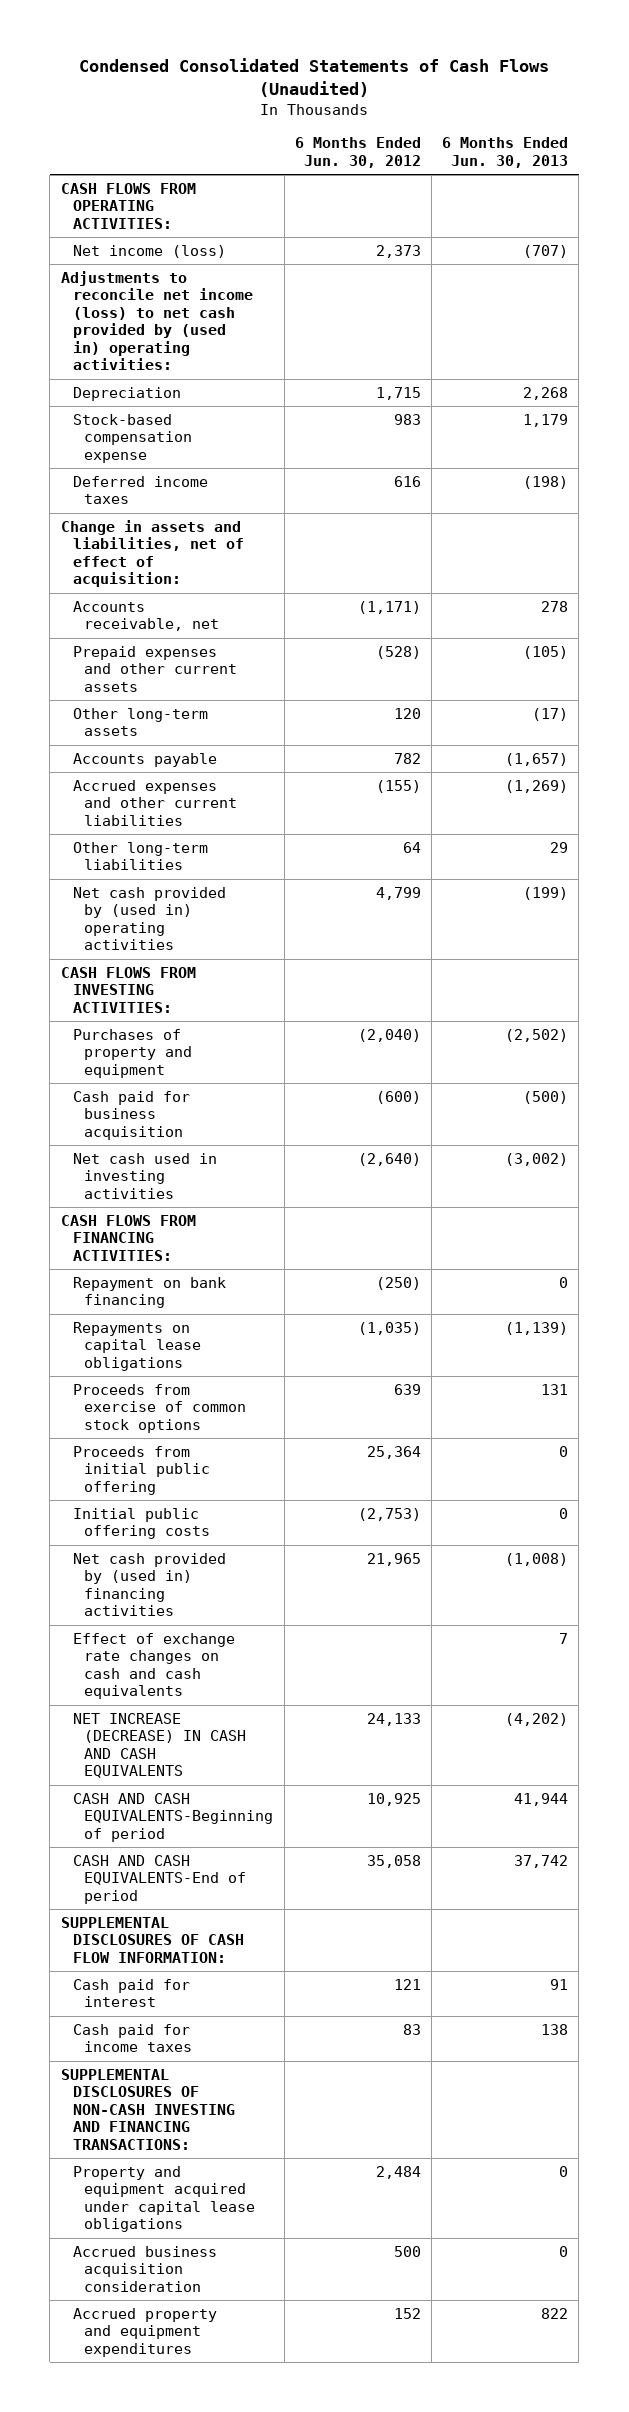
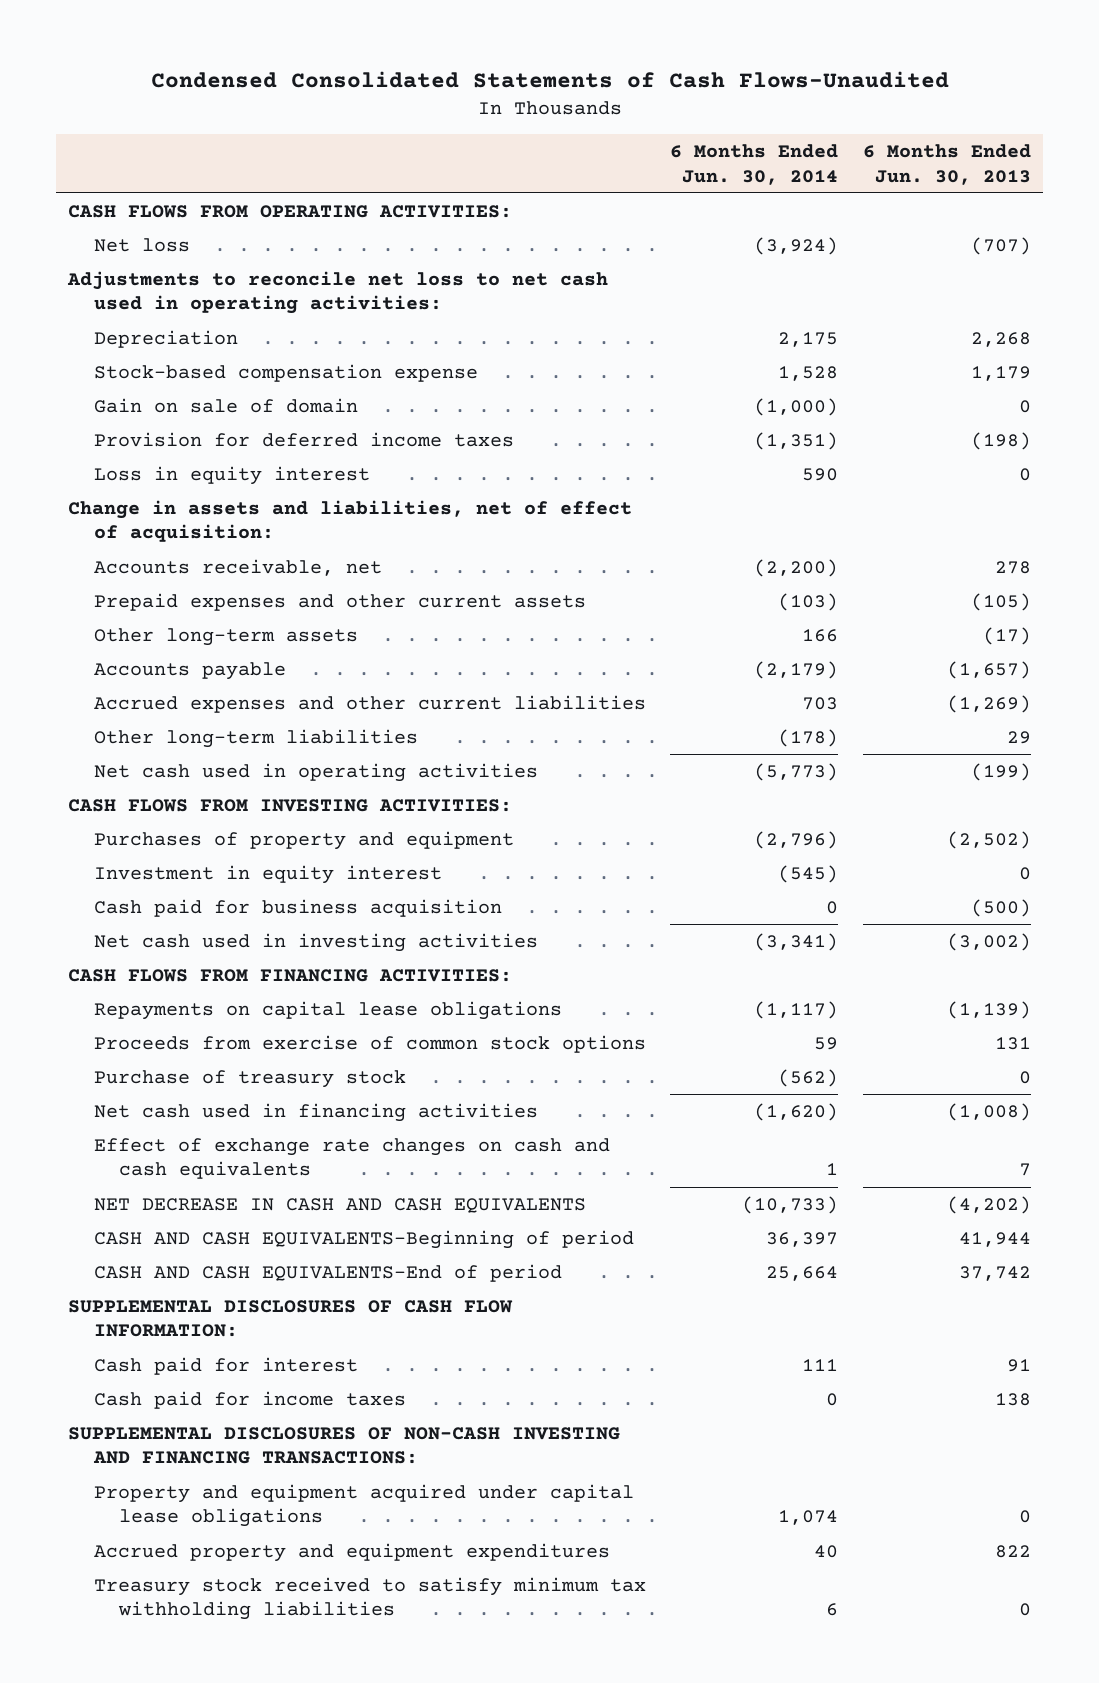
[79,58,550,97] Condensed Consolidated Statements of Cash Flows (Unaudited) -> [150,71,949,89] Condensed Consolidated Statements of Cash Flows-Unaudited
[294,137,421,168] 6 Months Ended Jun. 30, 2012 -> none
none -> [670,144,839,185] 6 Months Ended Jun. 30, 2014
[72,245,226,259] Net income (loss) -> [93,237,190,252] Net loss
[60,271,253,371] Adjustments to reconcile net income (loss) to net cash provided by (used in) operating activities: -> [67,270,609,315] Adjustments to reconcile net loss to net cash used in operating activities:
none -> [93,397,358,413] Gain on sale of domain
[72,476,208,505] Deferred income taxes -> [93,431,514,447] Provision for deferred income taxes
none -> [93,465,370,485] Loss in equity interest
[72,887,226,951] Net cash provided by (used in) operating activities -> [93,762,538,782] Net cash used in operating activities
none -> [93,864,442,884] Investment in equity interest
[72,1277,226,1309] Repayment on bank financing -> none
[72,1446,211,1495] Proceeds from initial public offering -> none
[72,1508,211,1540] Initial public offering costs -> none
none -> [93,1069,406,1088] Purchase of treasury stock
[72,1553,226,1617] Net cash provided by (used in) financing activities -> [93,1102,538,1122] Net cash used in financing activities
[72,1713,247,1779] NET INCREASE (DECREASE) IN CASH AND CASH EQUIVALENTS -> [93,1197,586,1213] NET DECREASE IN CASH AND CASH EQUIVALENTS
[72,2246,217,2292] Accrued business acquisition consideration -> none
none -> [93,1576,646,1621] Treasury stock received to satisfy minimum tax withholding liabilities

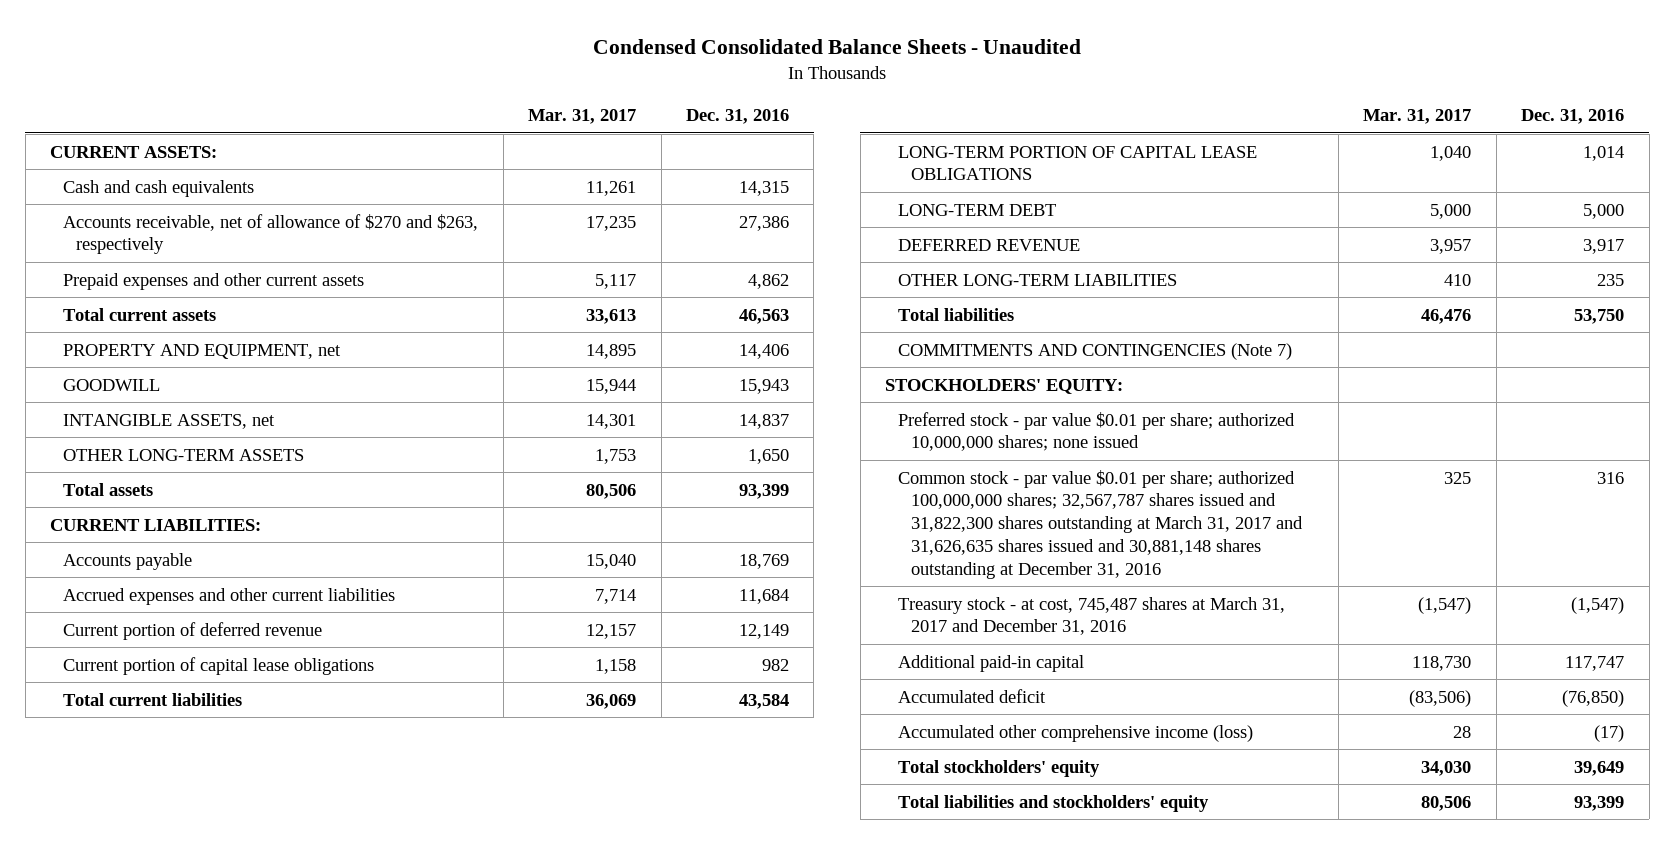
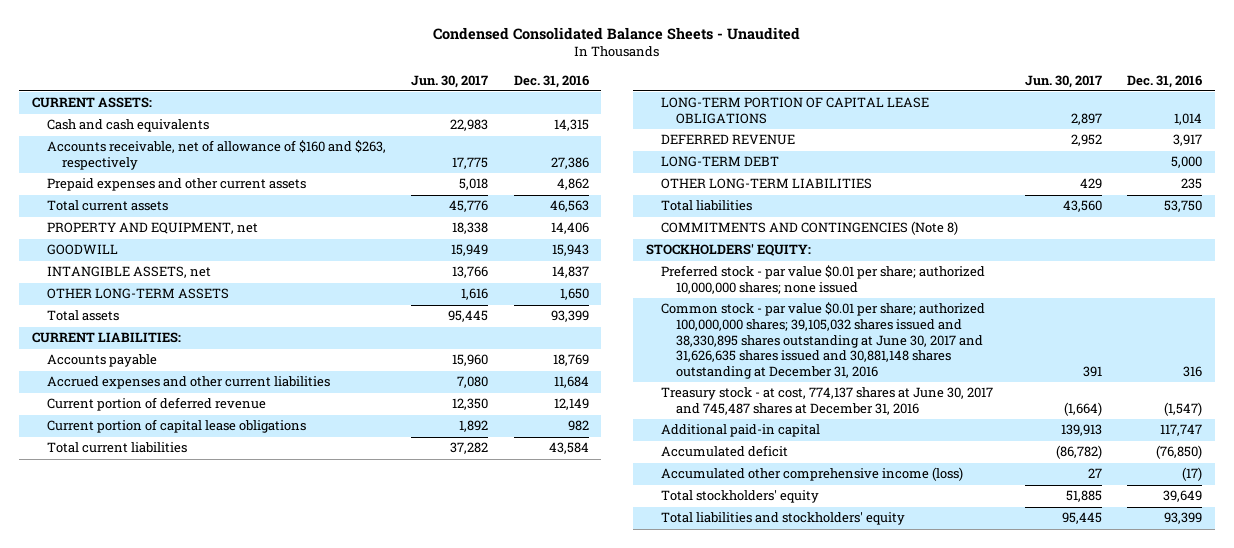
[528,109,637,125] Mar. 31, 2017 -> none
none -> [411,74,489,88] Jun. 30, 2017
[63,213,479,255] Accounts receivable, net of allowance of $270 and $263, respectively -> [47,140,387,171] Accounts receivable, net of allowance of $160 and $263, respectively
[898,203,1057,216] LONG-TERM DEBT -> [660,156,779,168] LONG-TERM DEBT
[898,342,1293,360] COMMITMENTS AND CONTINGENCIES (Note 7) -> [660,221,958,236] COMMITMENTS AND CONTINGENCIES (Note 8)
[898,469,1304,579] Common stock - par value $0.01 per share; authorized 100,000,000 shares; 32,567,787 shares issued and 31,822,300 shares outstanding at March 31, 2017 and 31,626,635 shares issued and 30,881,148 shares outstanding at December 31, 2016 -> [660,302,985,379] Common stock - par value $0.01 per share; authorized 100,000,000 shares; 39,105,032 shares issued and 38,330,895 shares outstanding at June 30, 2017 and 31,626,635 shares issued and 30,881,148 shares outstanding at December 31, 2016
[898,596,1286,636] Treasury stock - at cost, 745,487 shares at March 31, 2017 and December 31, 2016 -> [660,387,993,416] Treasury stock - at cost, 774,137 shares at June 30, 2017 and 745,487 shares at December 31, 2016

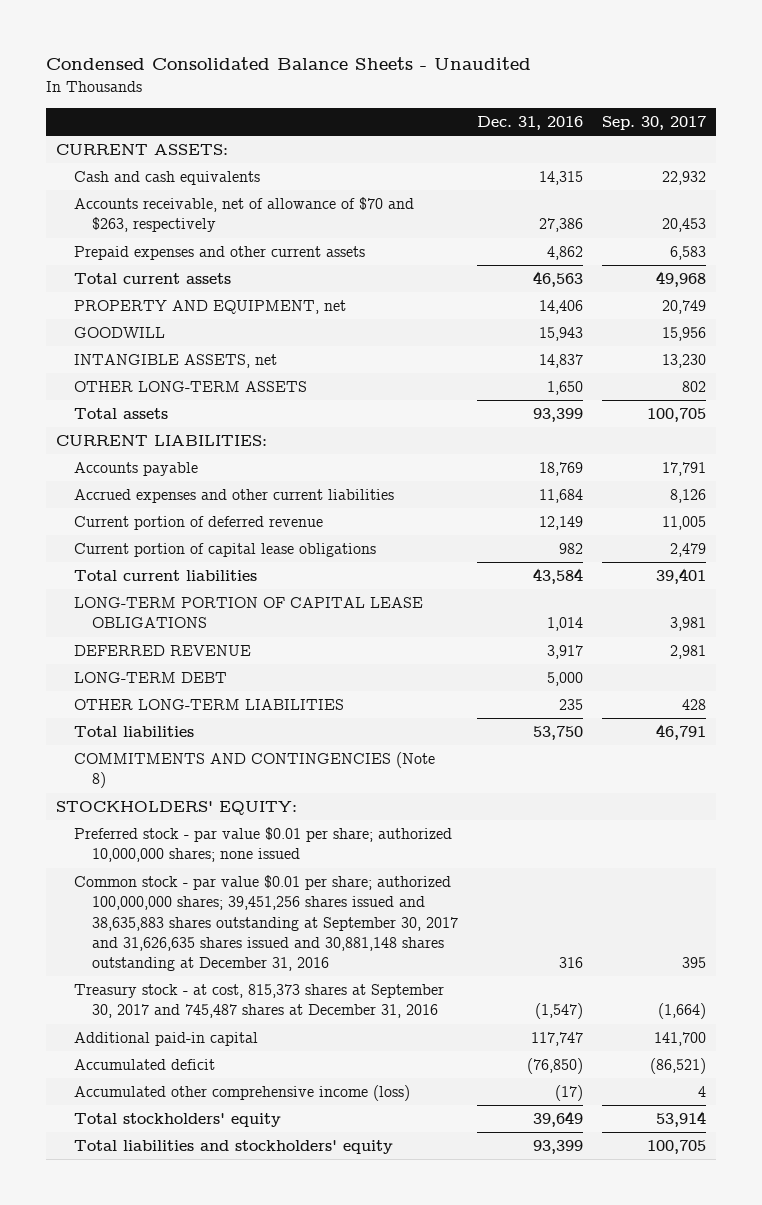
[411,74,489,88] Jun. 30, 2017 -> none
none -> [602,115,707,130] Sep. 30, 2017
[47,140,387,171] Accounts receivable, net of allowance of $160 and $263, respectively -> [73,197,414,233] Accounts receivable, net of allowance of $70 and $263, respectively
[660,302,985,379] Common stock - par value $0.01 per share; authorized 100,000,000 shares; 39,105,032 shares issued and 38,330,895 shares outstanding at June 30, 2017 and 31,626,635 shares issued and 30,881,148 shares outstanding at December 31, 2016 -> [73,875,458,972] Common stock - par value $0.01 per share; authorized 100,000,000 shares; 39,451,256 shares issued and 38,635,883 shares outstanding at September 30, 2017 and 31,626,635 shares issued and 30,881,148 shares outstanding at December 31, 2016
[660,387,993,416] Treasury stock - at cost, 774,137 shares at June 30, 2017 and 745,487 shares at December 31, 2016 -> [73,984,444,1019] Treasury stock - at cost, 815,373 shares at September 30, 2017 and 745,487 shares at December 31, 2016

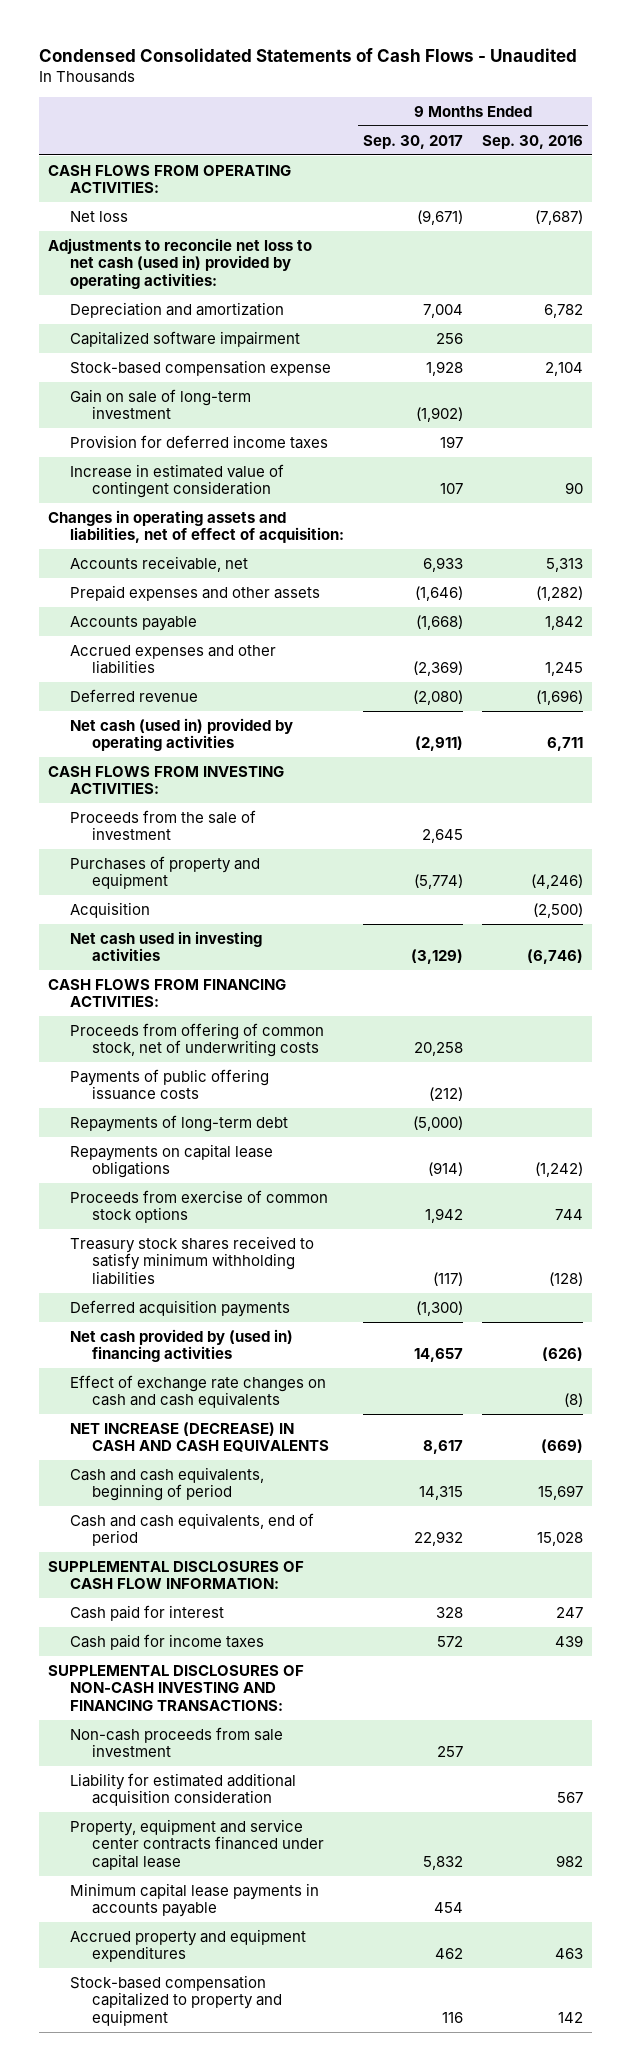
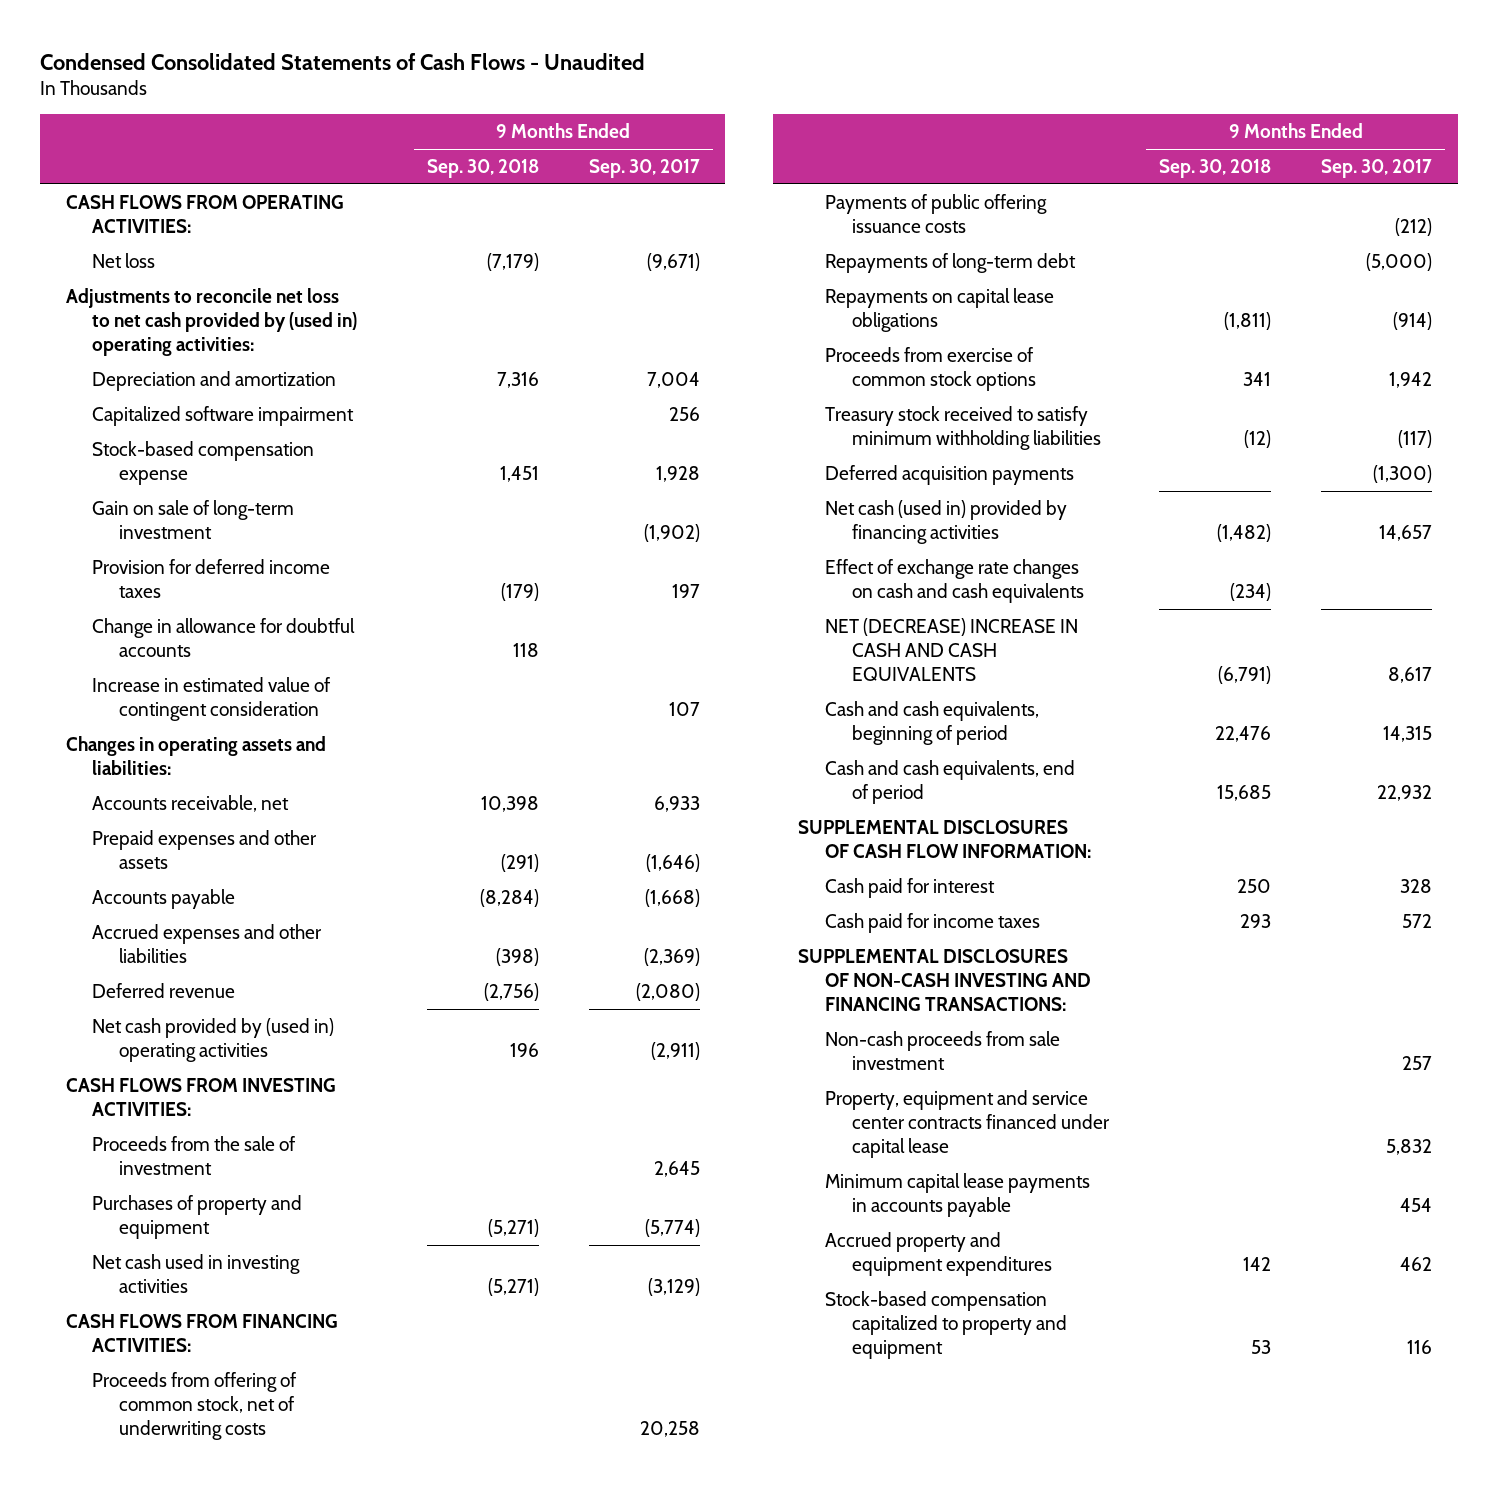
[481,134,583,149] Sep. 30, 2016 -> none
none -> [426,159,539,179] Sep. 30, 2018
[48,237,313,289] Adjustments to reconcile net loss to net cash (used in) provided by operating activities: -> [65,288,358,357] Adjustments to reconcile net loss to net cash provided by (used in) operating activities:
none -> [92,618,356,658] Change in allowance for doubtful accounts
[48,509,345,544] Changes in operating assets and liabilities, net of effect of acquisition: -> [65,736,326,776] Changes in operating assets and liabilities:
[70,717,294,752] Net cash (used in) provided by operating activities -> [92,1018,335,1063] Net cash provided by (used in) operating activities
[70,901,151,918] Acquisition -> none
[70,1235,315,1285] Treasury stock shares received to satisfy minimum withholding liabilities -> [824,406,1101,451] Treasury stock received to satisfy minimum withholding liabilities
[70,1328,294,1363] Net cash provided by (used in) financing activities -> [824,500,1067,545] Net cash (used in) provided by financing activities
[70,1421,329,1453] NET INCREASE (DECREASE) IN CASH AND CASH EQUIVALENTS -> [824,618,1078,682] NET (DECREASE) INCREASE IN CASH AND CASH EQUIVALENTS
[70,1772,297,1807] Liability for estimated additional acquisition consideration -> none

